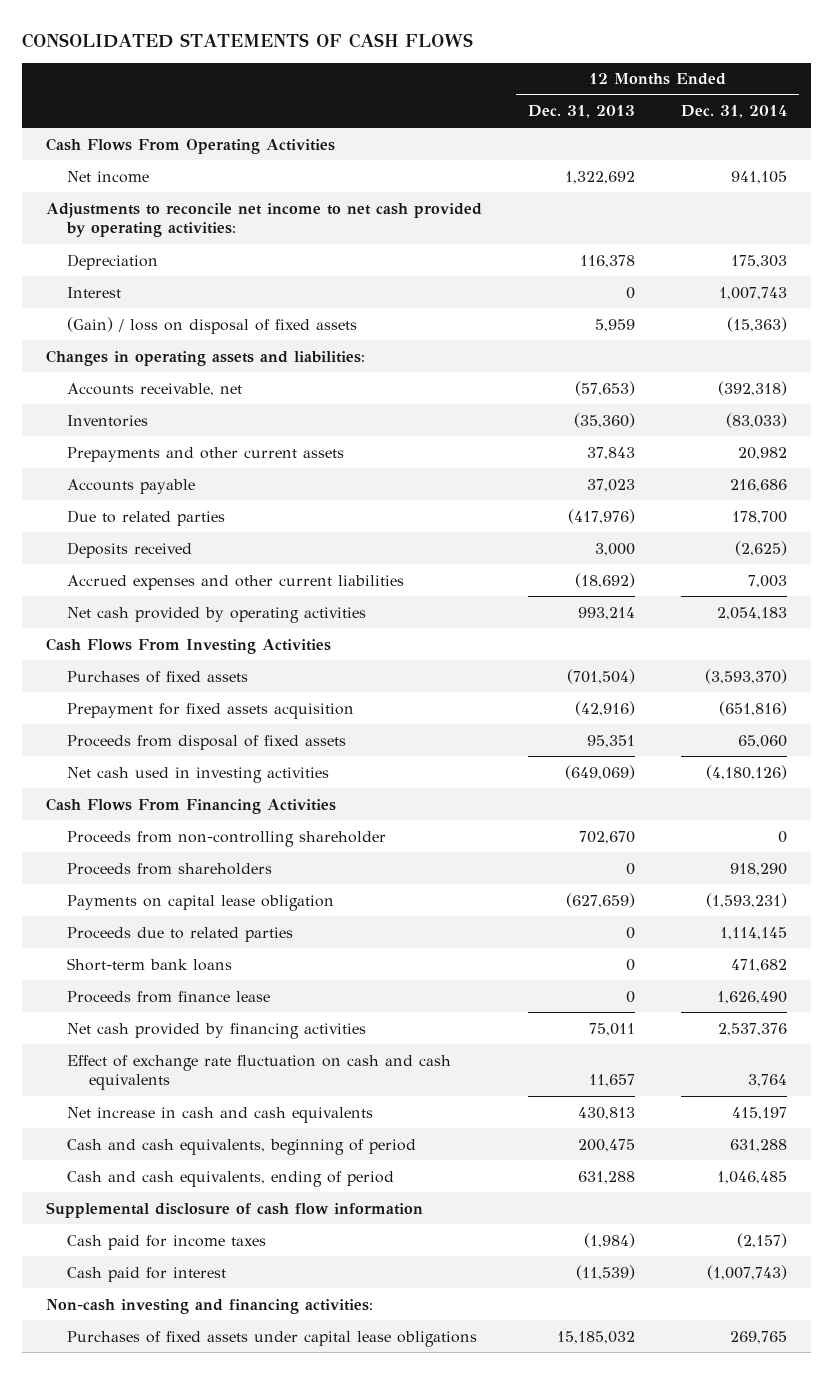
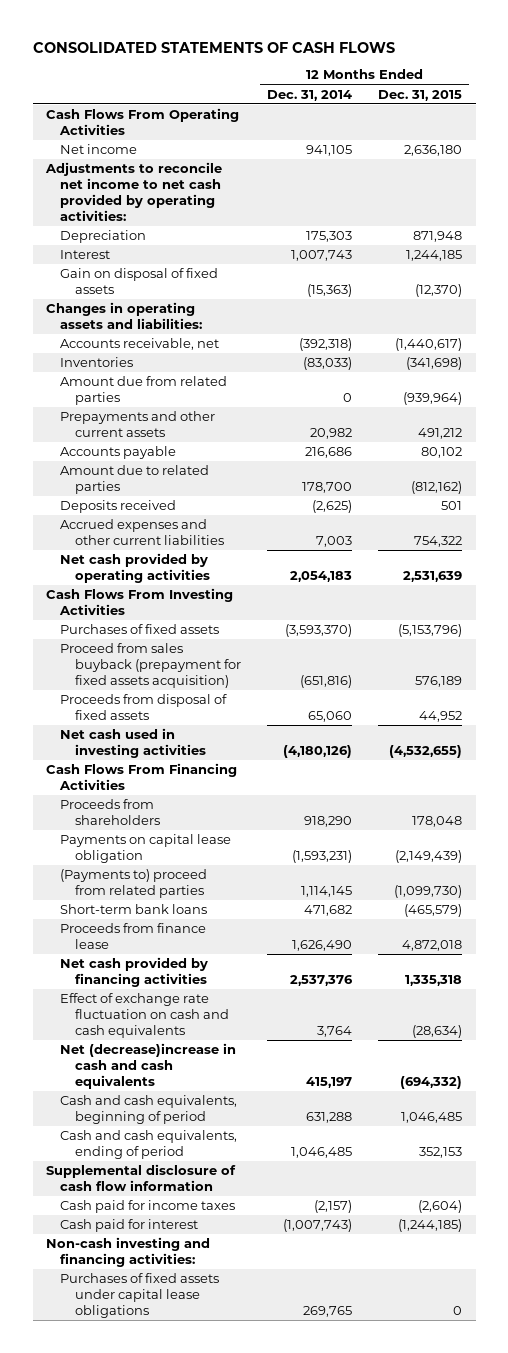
[527,105,635,119] Dec. 31, 2013 -> none
none -> [378,89,463,101] Dec. 31, 2015
[67,316,358,334] (Gain) / loss on disposal of fixed assets -> [60,268,219,295] Gain on disposal of fixed assets
none -> [60,376,228,406] Amount due from related parties
[67,509,226,526] Due to related parties -> [60,465,210,495] Amount due to related parties
[67,702,355,719] Prepayment for fixed assets acquisition -> [60,643,241,689] Proceed from sales buyback (prepayment for fixed assets acquisition)
[67,830,387,847] Proceeds from non-controlling shareholder -> none
[67,926,294,942] Proceeds due to related parties -> [60,869,208,899] (Payments to) proceed from related parties
[67,1106,374,1123] Net increase in cash and cash equivalents -> [60,1043,237,1090] Net (decrease)increase in cash and cash equivalents

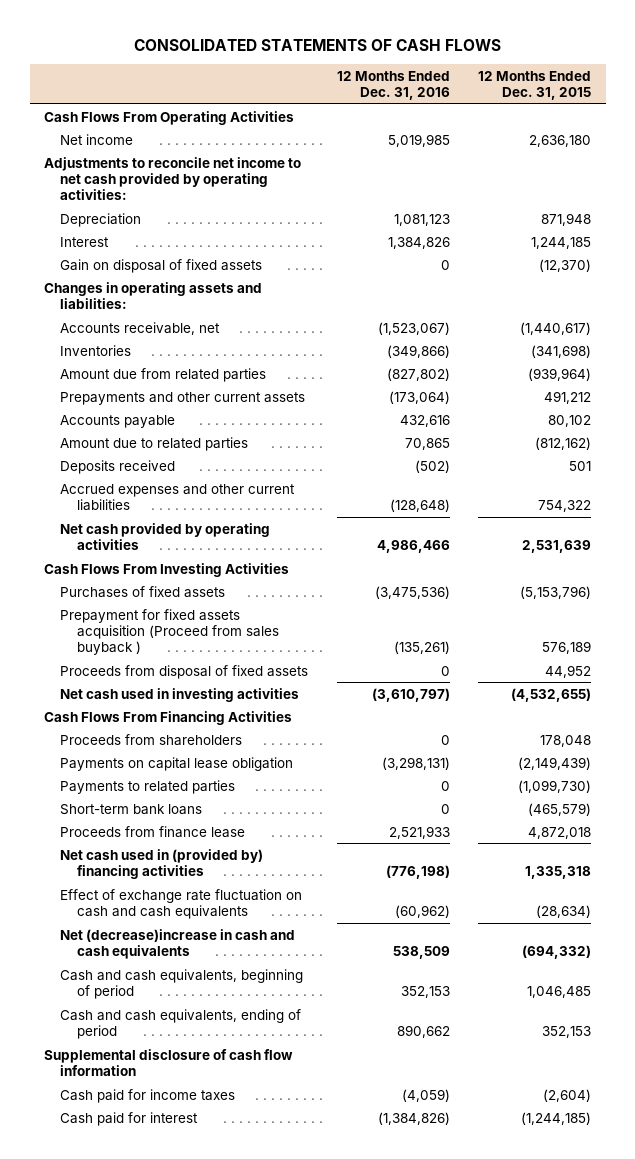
[267,89,353,101] Dec. 31, 2014 -> none
none -> [336,70,450,101] 12 Months Ended Dec. 31, 2016
[60,643,241,689] Proceed from sales buyback (prepayment for fixed assets acquisition) -> [60,608,279,656] Prepayment for fixed assets acquisition (Proceed from sales buyback )
[60,869,208,899] (Payments to) proceed from related parties -> [60,779,236,794] Payments to related parties
[60,957,209,988] Net cash provided by financing activities -> [60,848,264,879] Net cash used in (provided by) financing activities
[45,1237,210,1268] Non-cash investing and financing activities: -> none
[60,1273,220,1319] Purchases of fixed assets under capital lease obligations -> none

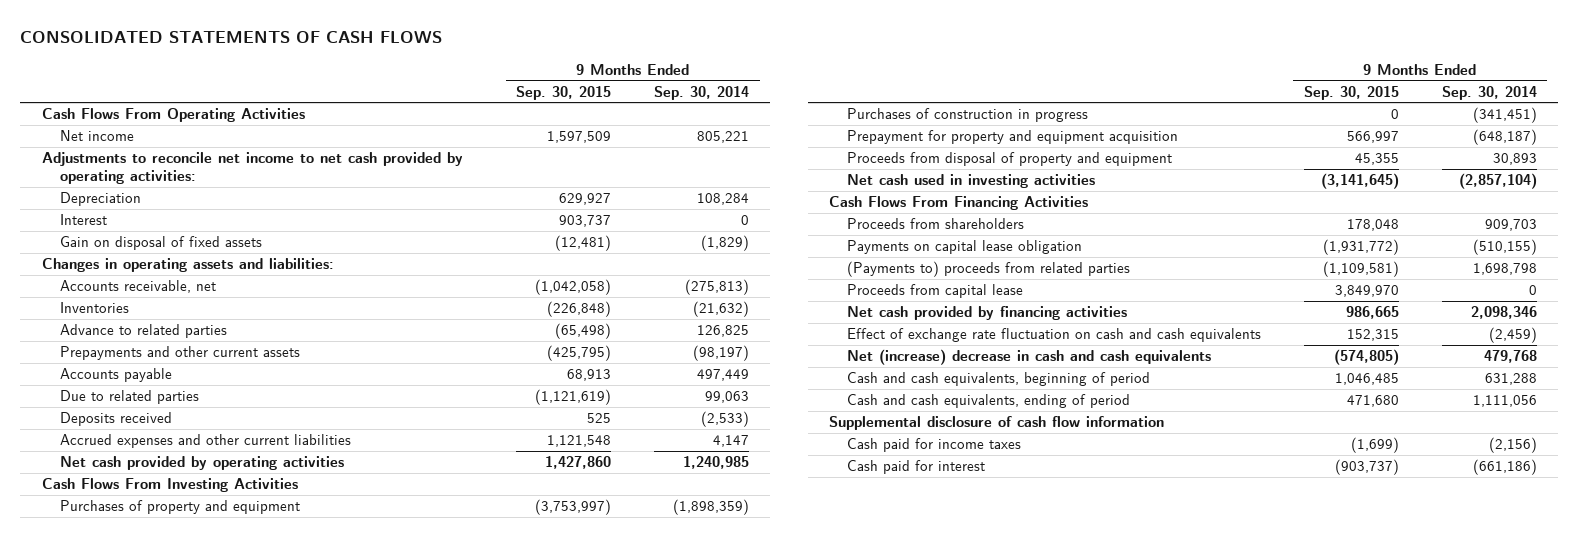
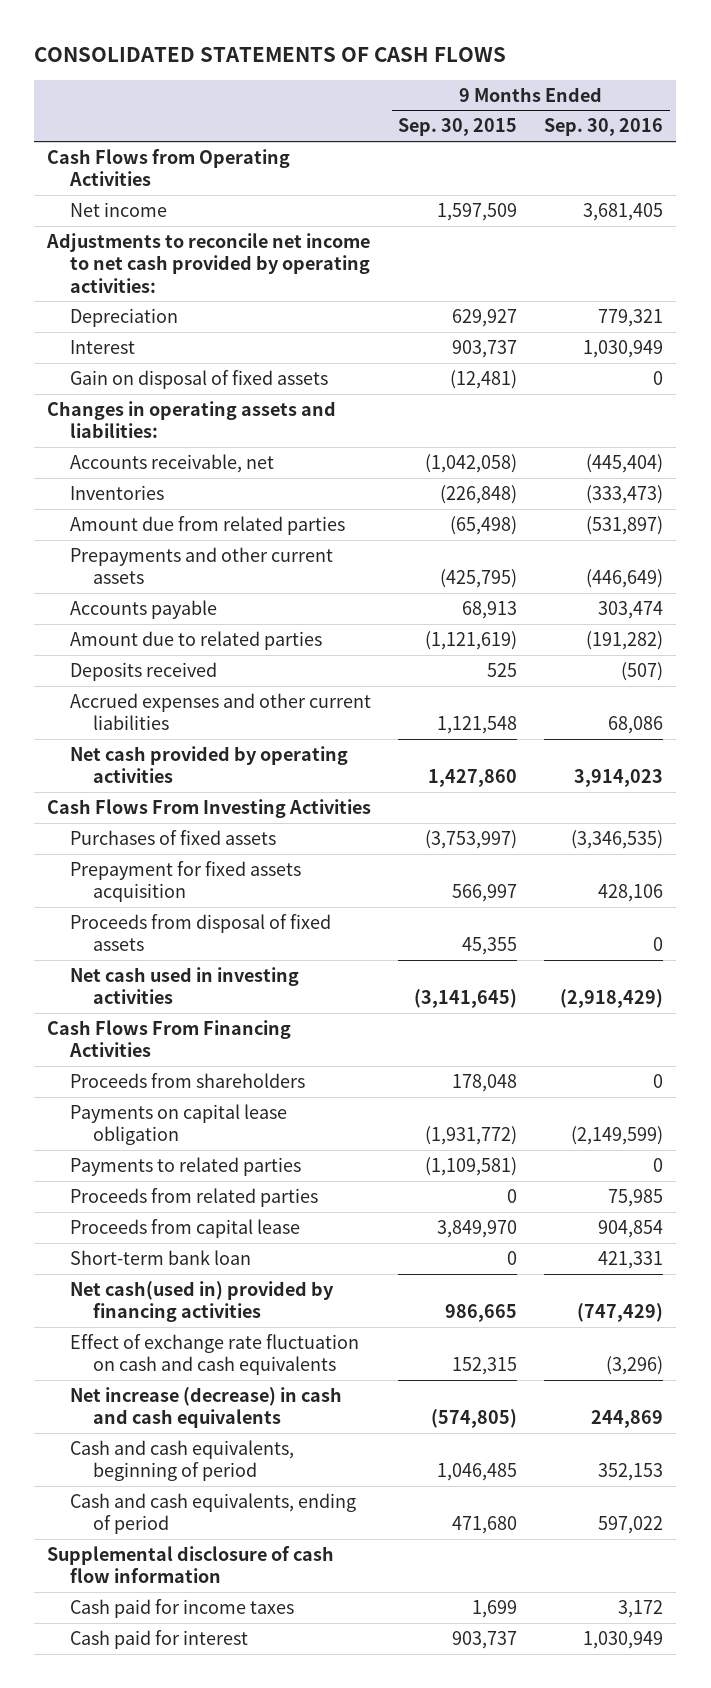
[654,85,750,100] Sep. 30, 2014 -> none
none -> [544,118,664,137] Sep. 30, 2016
[41,108,305,123] Cash Flows From Operating Activities -> [47,148,291,187] Cash Flows from Operating Activities
[59,324,227,339] Advance to related parties -> [70,515,346,535] Amount due from related parties
[59,390,199,405] Due to related parties -> [70,630,323,650] Amount due to related parties
[847,108,1089,123] Purchases of construction in progress -> none
[59,500,300,515] Purchases of property and equipment -> [70,829,277,845] Purchases of fixed assets
[847,130,1179,145] Prepayment for property and equipment acquisition -> [70,860,302,903] Prepayment for fixed assets acquisition
[847,152,1173,167] Proceeds from disposal of property and equipment -> [70,913,332,952] Proceeds from disposal of fixed assets
[847,261,1131,278] (Payments to) proceeds from related parties -> [70,1156,302,1176] Payments to related parties
none -> [70,1187,319,1207] Proceeds from related parties
none -> [70,1249,252,1265] Short-term bank loan
[847,306,1128,321] Net cash provided by financing activities -> [70,1280,335,1323] Net cash(used in) provided by financing activities
[847,349,1212,366] Net (increase) decrease in cash and cash equivalents -> [70,1386,343,1429] Net increase (decrease) in cash and cash equivalents
[1351,437,1400,454] (1,699) -> [472,1599,518,1618] 1,699
[1335,459,1400,476] (903,737) -> [452,1630,518,1649] 903,737

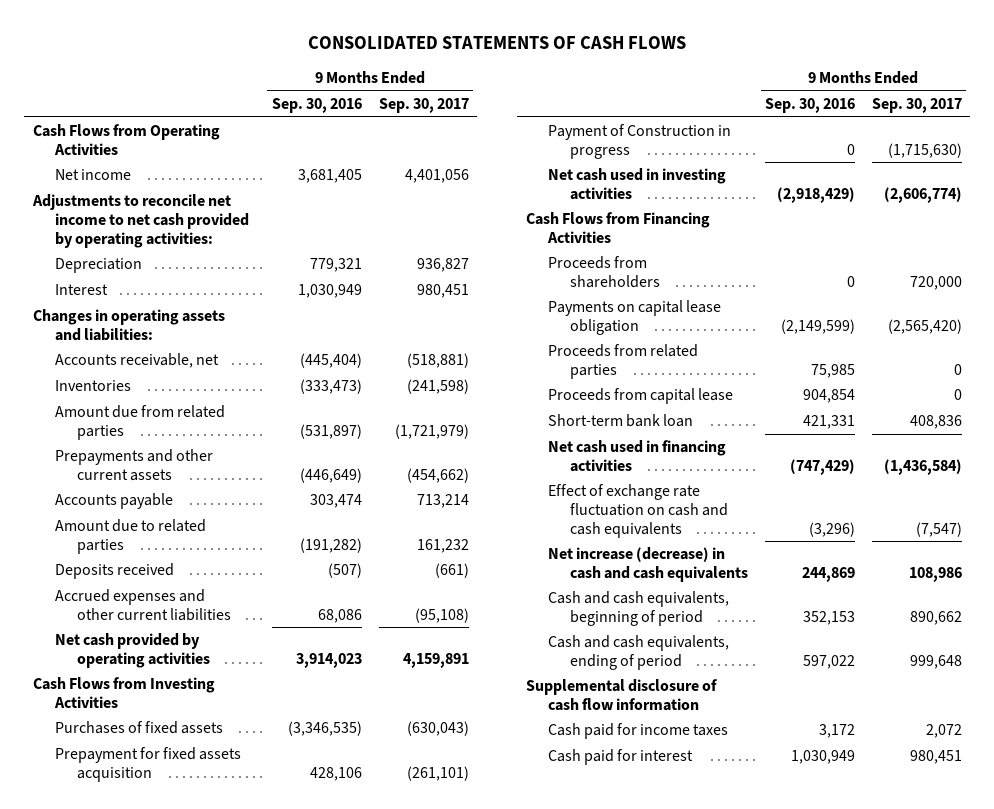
[398,118,518,137] Sep. 30, 2015 -> none
none -> [378,98,469,114] Sep. 30, 2017
[70,369,329,389] Gain on disposal of fixed assets -> none
[47,798,372,818] Cash Flows From Investing Activities -> [32,677,215,708] Cash Flows from Investing Activities
[70,913,332,952] Proceeds from disposal of fixed assets -> none
none -> [547,124,731,159] Payment of Construction in progress
[47,1019,292,1058] Cash Flows From Financing Activities -> [525,212,710,243] Cash Flows from Financing Activities
[70,1156,302,1176] Payments to related parties -> none
[70,1280,335,1323] Net cash(used in) provided by financing activities -> [547,440,726,472] Net cash used in financing activities

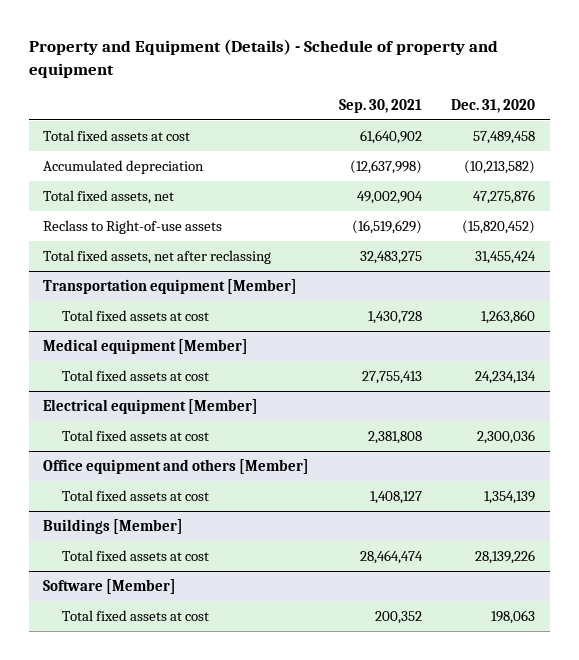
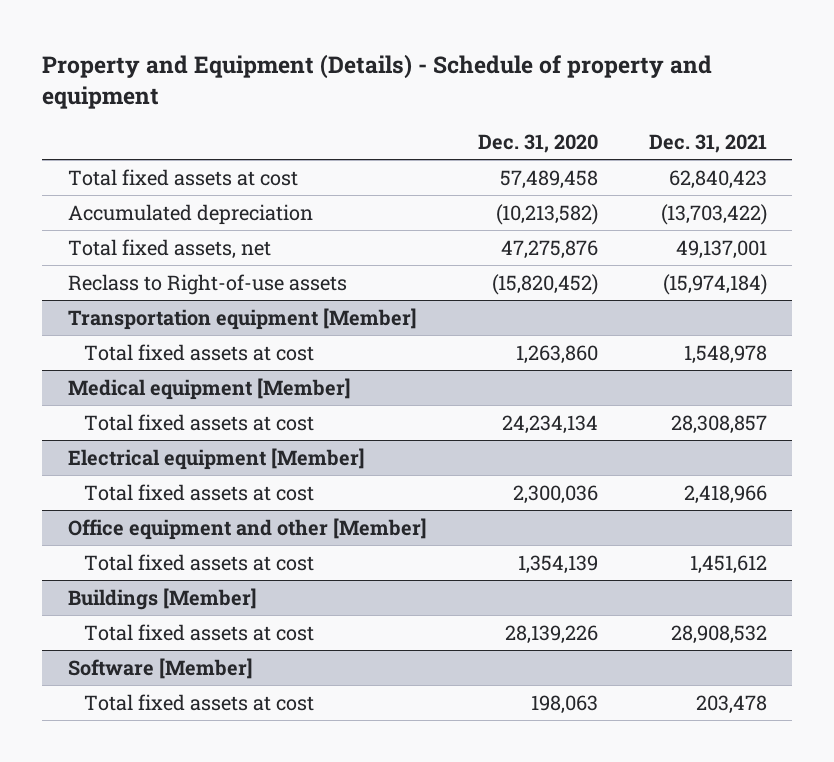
[338,98,422,113] Sep. 30, 2021 -> none
none -> [648,133,767,153] Dec. 31, 2021
[43,250,272,265] Total fixed assets, net after reclassing -> none
[43,459,310,475] Office equipment and others [Member] -> [67,517,427,540] Office equipment and other [Member]

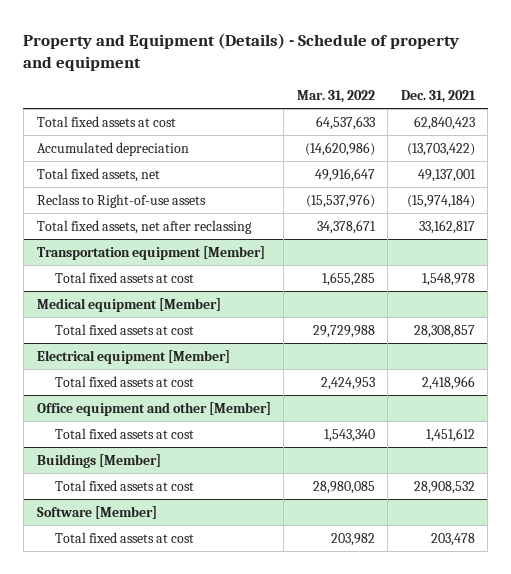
[477,133,598,153] Dec. 31, 2020 -> none
none -> [296,89,375,103] Mar. 31, 2022
none -> [36,219,252,234] Total fixed assets, net after reclassing

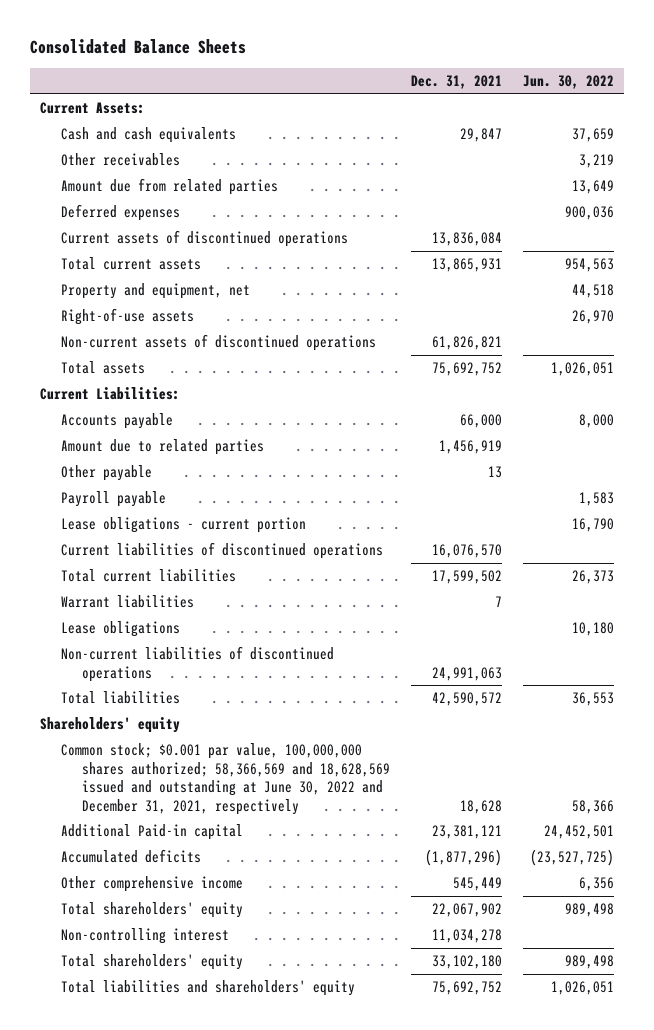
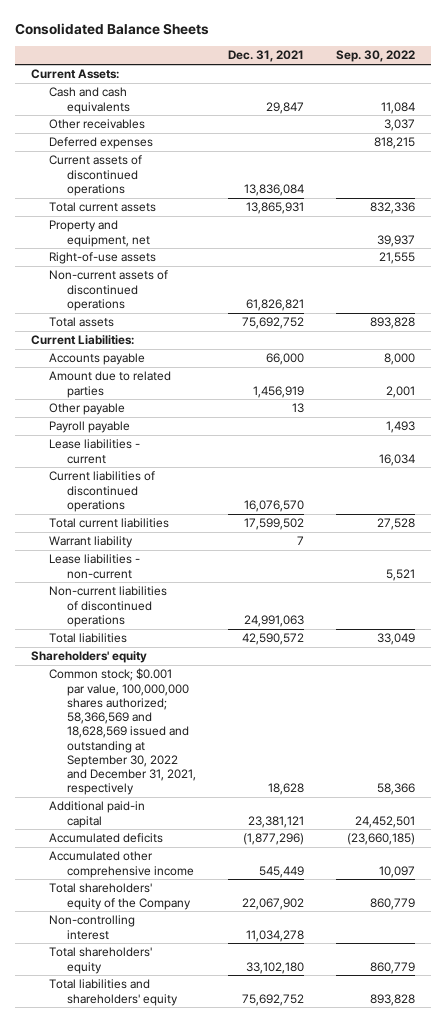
[522,75,614,90] Jun. 30, 2022 -> none
none -> [336,50,416,63] Sep. 30, 2022
[60,178,278,196] Amount due from related parties -> none
[60,517,306,534] Lease obligations - current portion -> [49,439,141,464] Lease liabilities - current
[60,595,194,609] Warrant liabilities -> [49,536,134,549] Warrant liability
[60,621,180,638] Lease obligations -> [49,554,141,579] Lease liabilities - non-current
[60,743,390,815] Common stock; $0.001 par value, 100,000,000 shares authorized; 58,366,569 and 18,628,569 issued and outstanding at June 30, 2022 and December 31, 2021, respectively -> [49,668,197,796] Common stock; $0.001 par value, 100,000,000 shares authorized; 58,366,569 and 18,628,569 issued and outstanding at September 30, 2022 and December 31, 2021, respectively
[60,824,243,841] Additional Paid-in capital -> [49,801,146,828] Additional paid-in capital
[60,876,243,893] Other comprehensive income -> [49,851,195,878] Accumulated other comprehensive income
[60,902,243,919] Total shareholders' equity -> [49,883,192,910] Total shareholders' equity of the Company

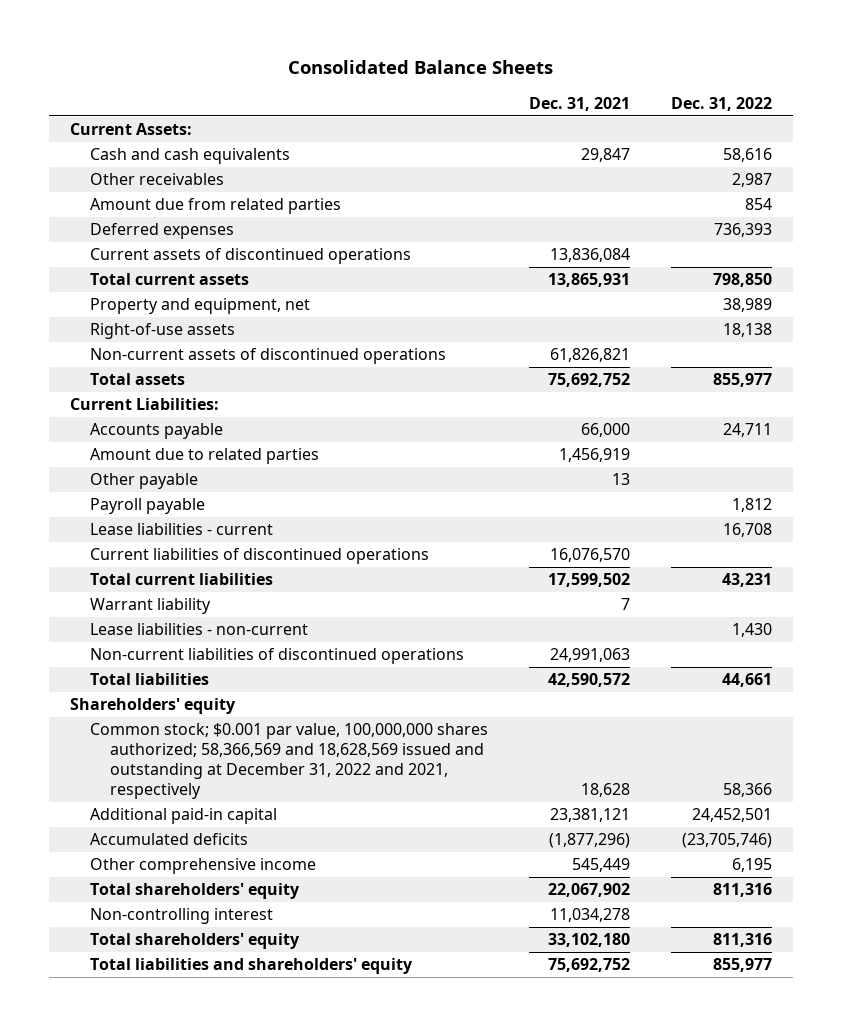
[336,50,416,63] Sep. 30, 2022 -> none
none -> [671,96,773,111] Dec. 31, 2022
none -> [90,198,342,215] Amount due from related parties
[49,668,197,796] Common stock; $0.001 par value, 100,000,000 shares authorized; 58,366,569 and 18,628,569 issued and outstanding at September 30, 2022 and December 31, 2021, respectively -> [90,723,489,799] Common stock; $0.001 par value, 100,000,000 shares authorized; 58,366,569 and 18,628,569 issued and outstanding at December 31, 2022 and 2021, respectively
[49,851,195,878] Accumulated other comprehensive income -> [90,858,317,875] Other comprehensive income
[49,883,192,910] Total shareholders' equity of the Company -> [90,883,301,900] Total shareholders' equity

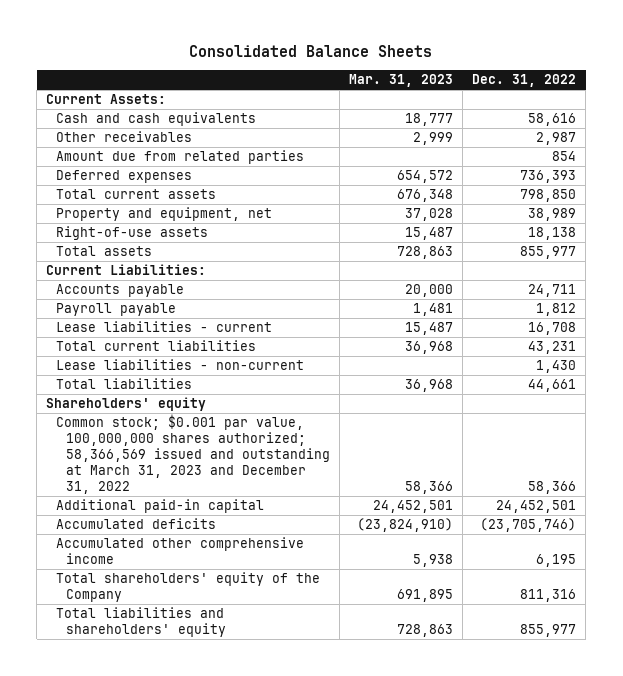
[529,96,631,111] Dec. 31, 2021 -> none
none -> [349,74,454,88] Mar. 31, 2023
[90,248,412,265] Current assets of discontinued operations -> none
[90,348,447,365] Non-current assets of discontinued operations -> none
[90,448,320,465] Amount due to related parties -> none
[90,473,199,490] Other payable -> none
[90,548,430,565] Current liabilities of discontinued operations -> none
[90,598,212,615] Warrant liability -> none
[90,648,465,665] Non-current liabilities of discontinued operations -> none
[90,723,489,799] Common stock; $0.001 par value, 100,000,000 shares authorized; 58,366,569 and 18,628,569 issued and outstanding at December 31, 2022 and 2021, respectively -> [56,414,331,495] Common stock; $0.001 par value, 100,000,000 shares authorized; 58,366,569 issued and outstanding at March 31, 2023 and December 31, 2022
[90,883,301,900] Total shareholders' equity -> none
[90,908,274,925] Non-controlling interest -> none
[90,858,317,875] Other comprehensive income -> [56,537,305,565] Accumulated other comprehensive income
[90,933,301,950] Total shareholders' equity -> [56,572,321,603] Total shareholders' equity of the Company

